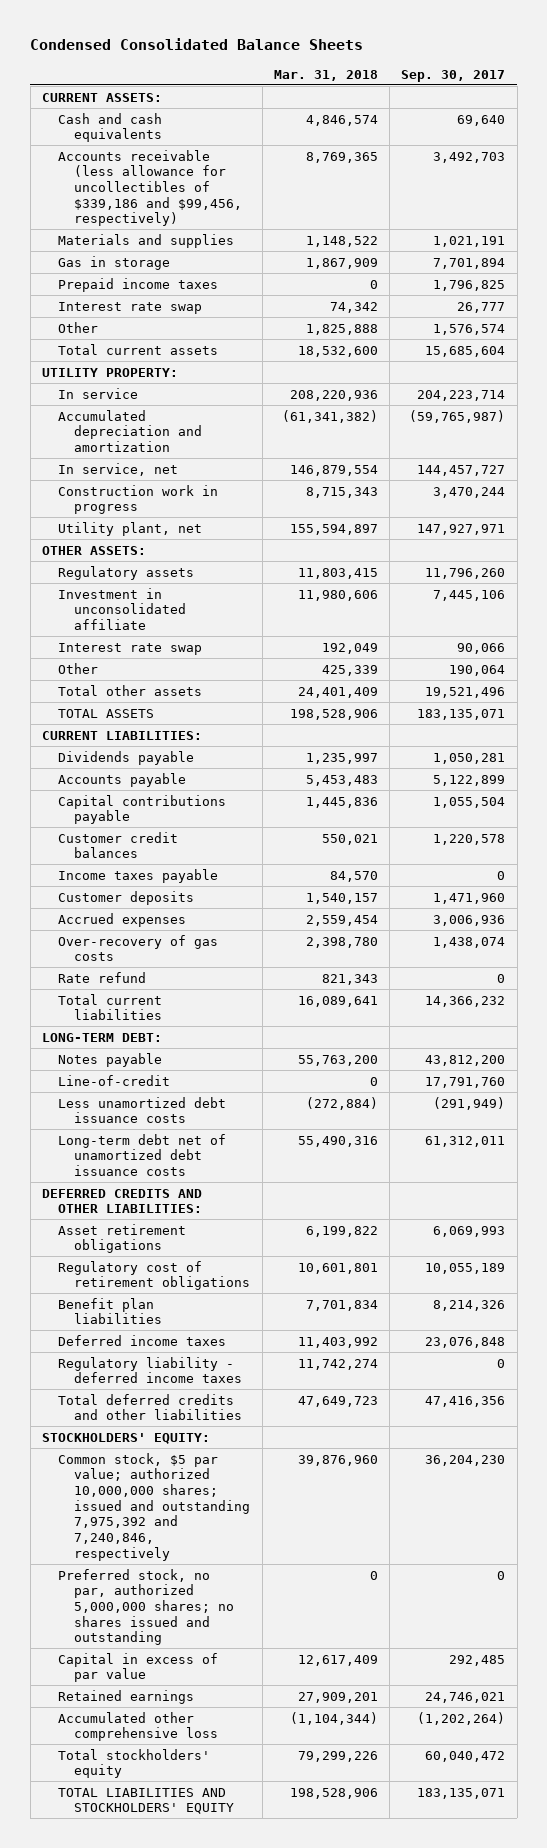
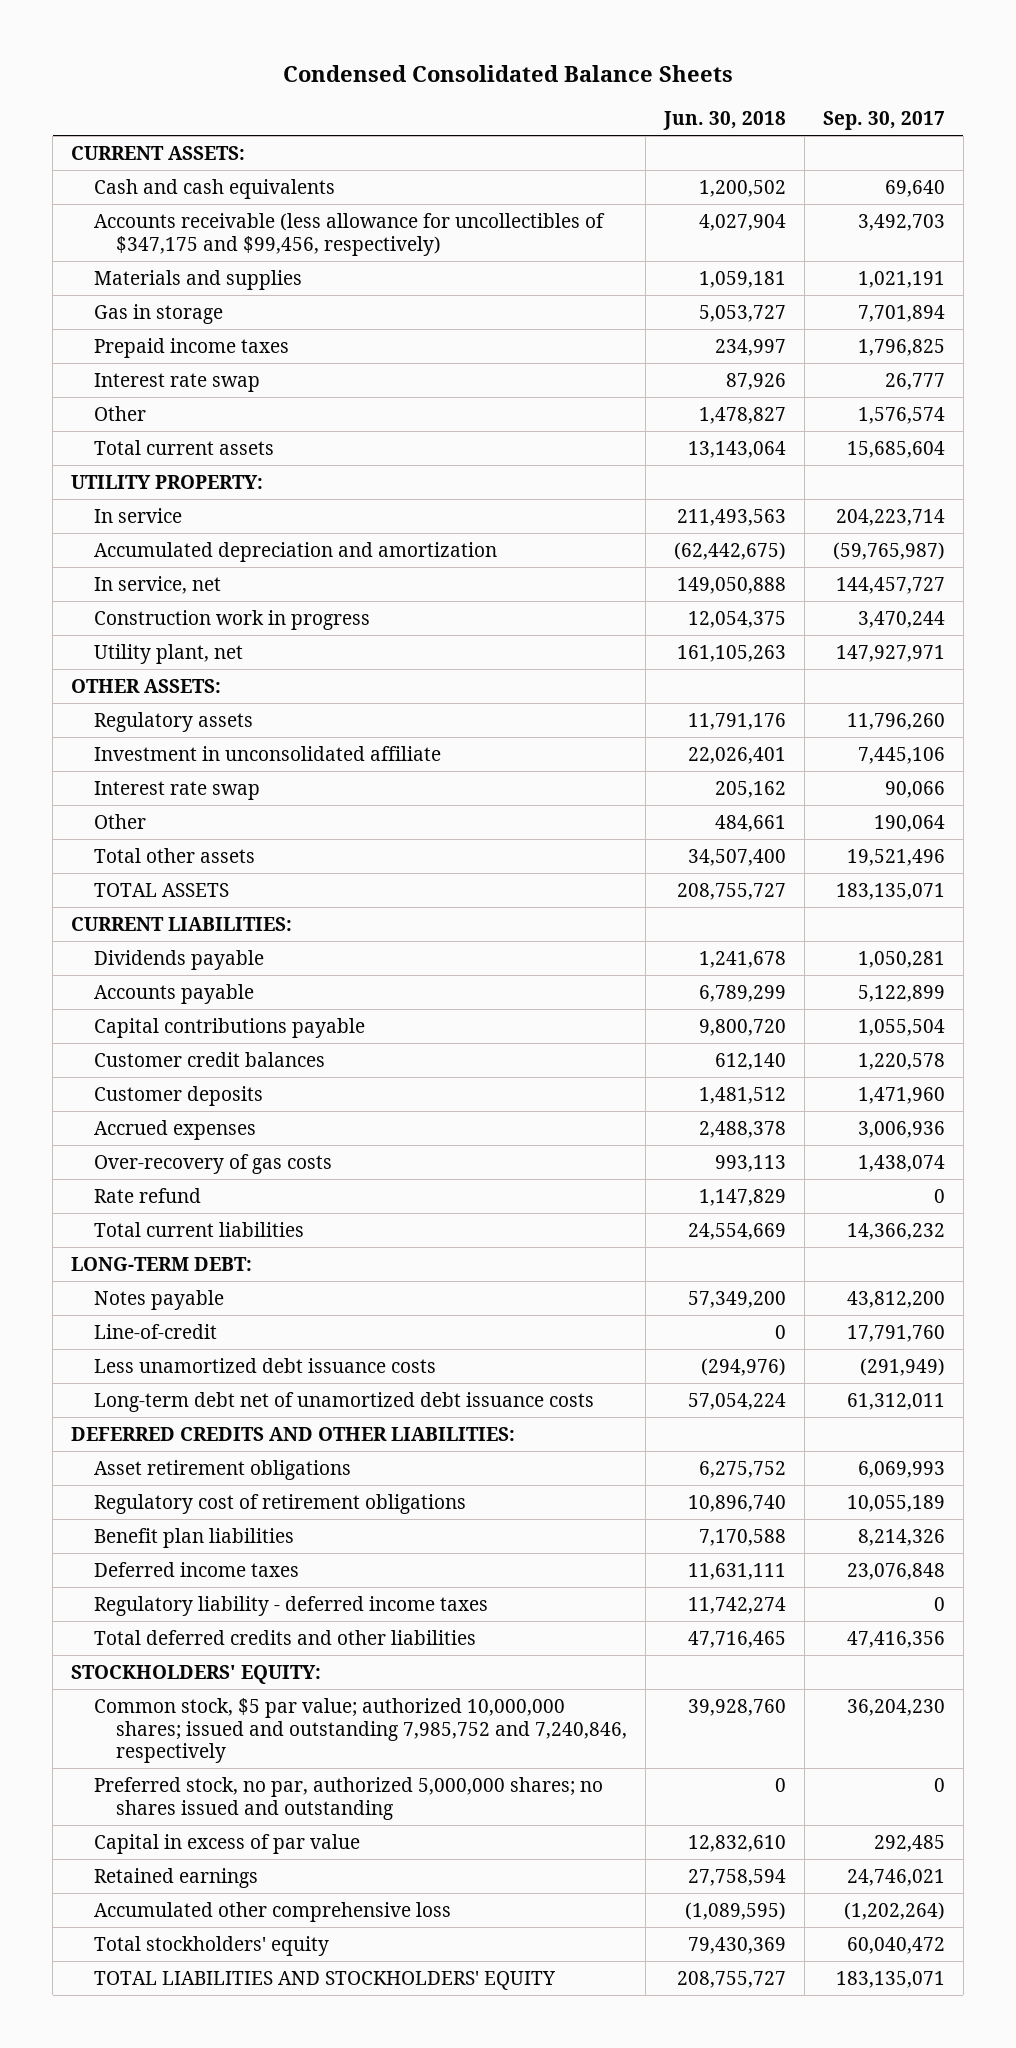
[273,69,378,81] Mar. 31, 2018 -> none
none -> [663,111,787,131] Jun. 30, 2018
[58,149,243,227] Accounts receivable (less allowance for uncollectibles of $339,186 and $99,456, respectively) -> [93,212,605,256] Accounts receivable (less allowance for uncollectibles of $347,175 and $99,456, respectively)
[58,868,219,883] Income taxes payable -> none
[58,1452,251,1561] Common stock, $5 par value; authorized 10,000,000 shares; issued and outstanding 7,975,392 and 7,240,846, respectively -> [93,1697,628,1764] Common stock, $5 par value; authorized 10,000,000 shares; issued and outstanding 7,985,752 and 7,240,846, respectively

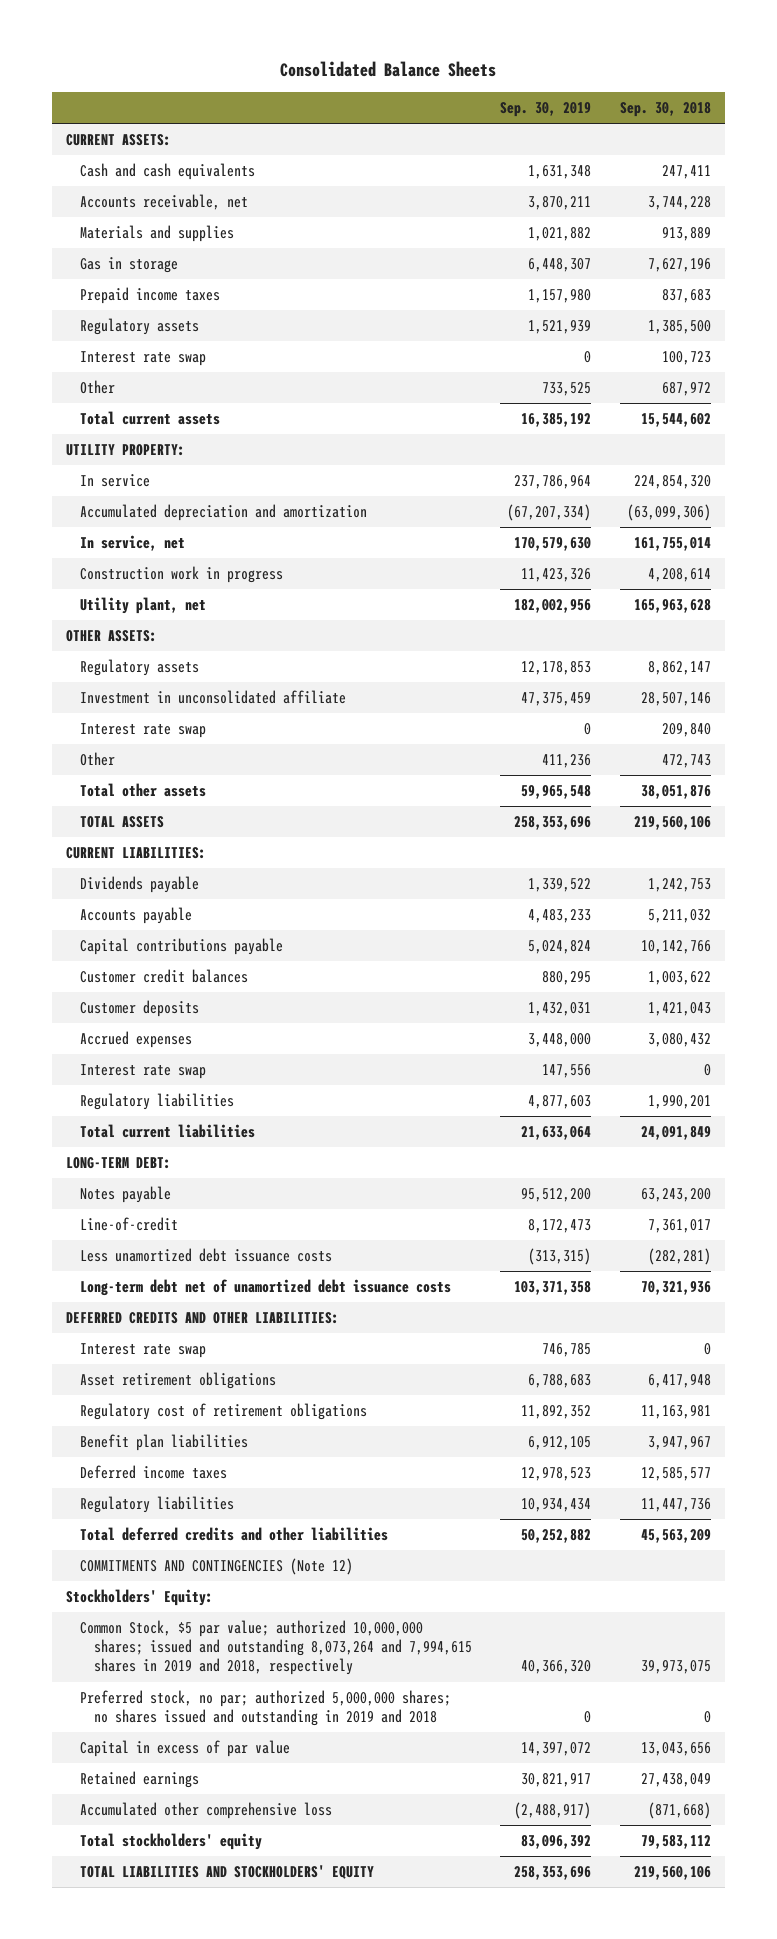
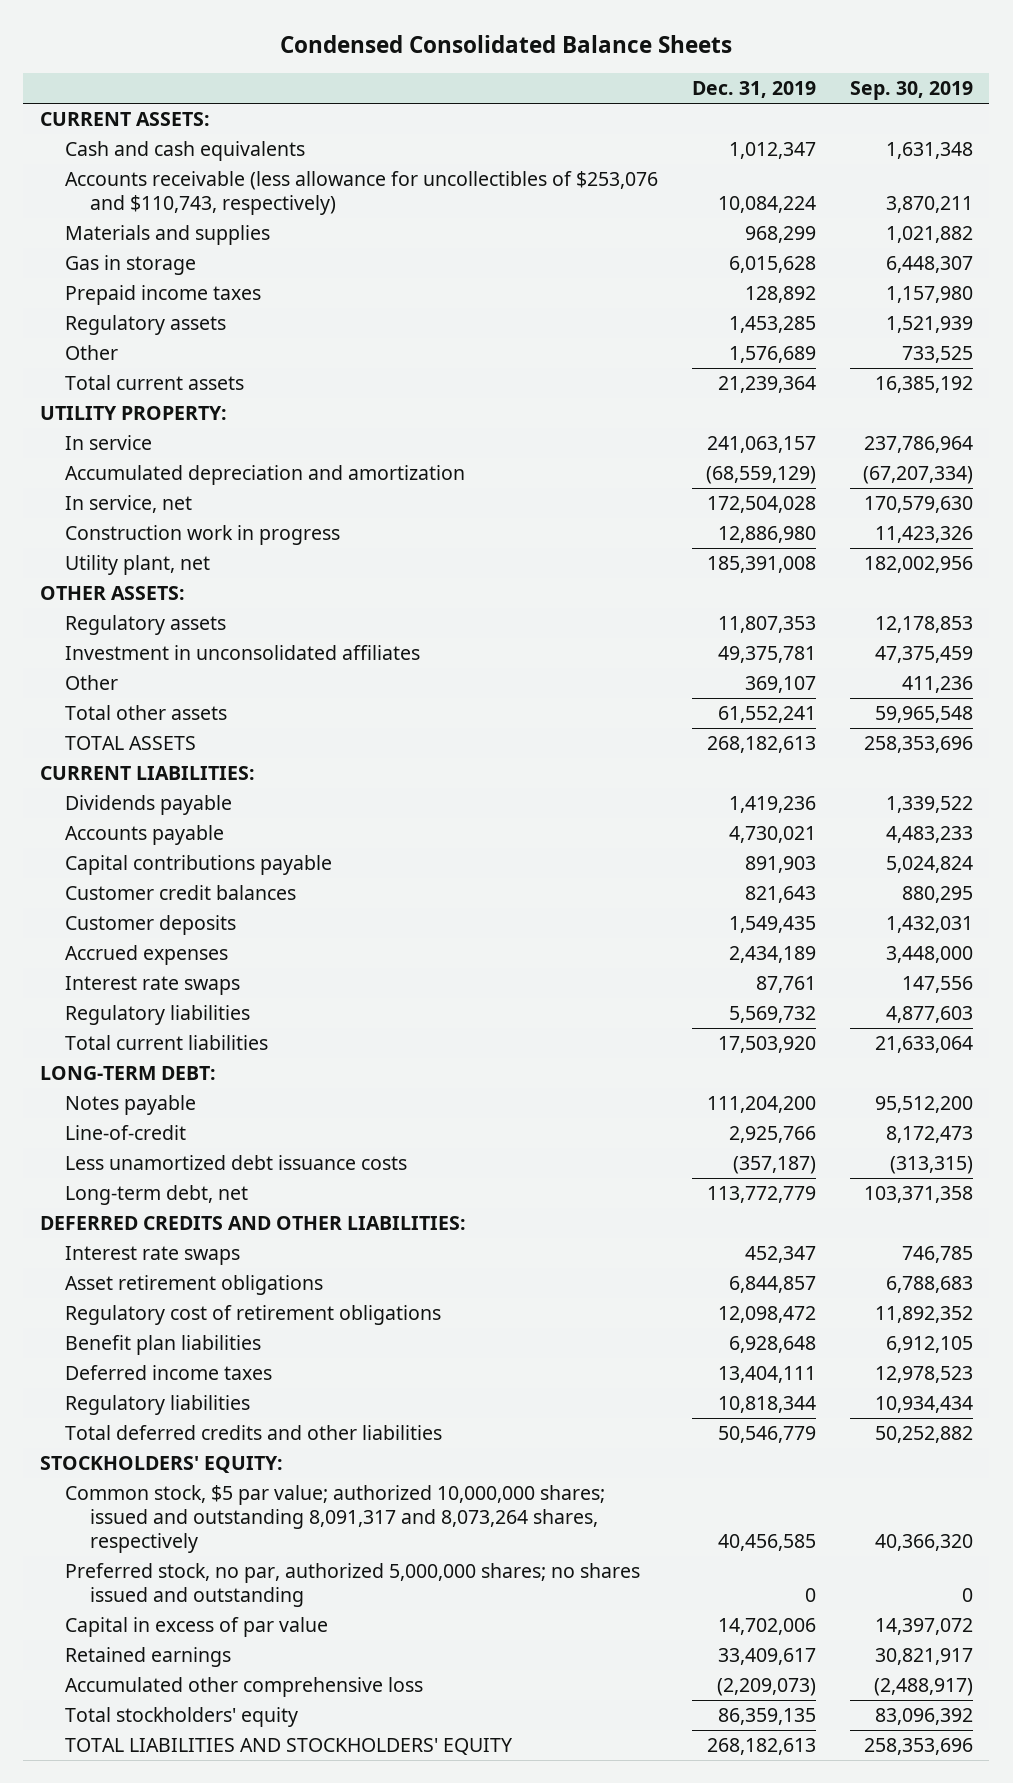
[280,61,497,78] Consolidated Balance Sheets -> [280,35,733,54] Condensed Consolidated Balance Sheets
[619,101,711,117] Sep. 30, 2018 -> none
none -> [691,80,816,98] Dec. 31, 2019
[79,194,248,211] Accounts receivable, net -> [65,171,659,216] Accounts receivable (less allowance for uncollectibles of $253,076 and $110,743, respectively)
[79,351,206,367] Interest rate swap -> none
[79,723,206,739] Interest rate swap -> none
[79,690,346,705] Investment in unconsolidated affiliate -> [65,645,421,661] Investment in unconsolidated affiliates
[79,1064,206,1080] Interest rate swap -> [65,976,241,996] Interest rate swaps
[79,1279,451,1297] Long-term debt net of unamortized debt issuance costs -> [65,1185,249,1206] Long-term debt, net
[79,1343,206,1359] Interest rate swap -> [65,1246,241,1266] Interest rate swaps
[79,1558,353,1576] COMMITMENTS AND CONTINGENCIES (Note 12) -> none
[66,1589,214,1607] Stockholders' Equity: -> [40,1456,284,1474] STOCKHOLDERS' EQUITY:
[79,1620,472,1676] Common Stock, $5 par value; authorized 10,000,000 shares; issued and outstanding 8,073,264 and 7,994,615 shares in 2019 and 2018, respectively -> [65,1485,606,1554] Common stock, $5 par value; authorized 10,000,000 shares; issued and outstanding 8,091,317 and 8,073,264 shares, respectively
[79,1690,451,1727] Preferred stock, no par; authorized 5,000,000 shares; no shares issued and outstanding in 2019 and 2018 -> [65,1563,641,1608] Preferred stock, no par, authorized 5,000,000 shares; no shares issued and outstanding

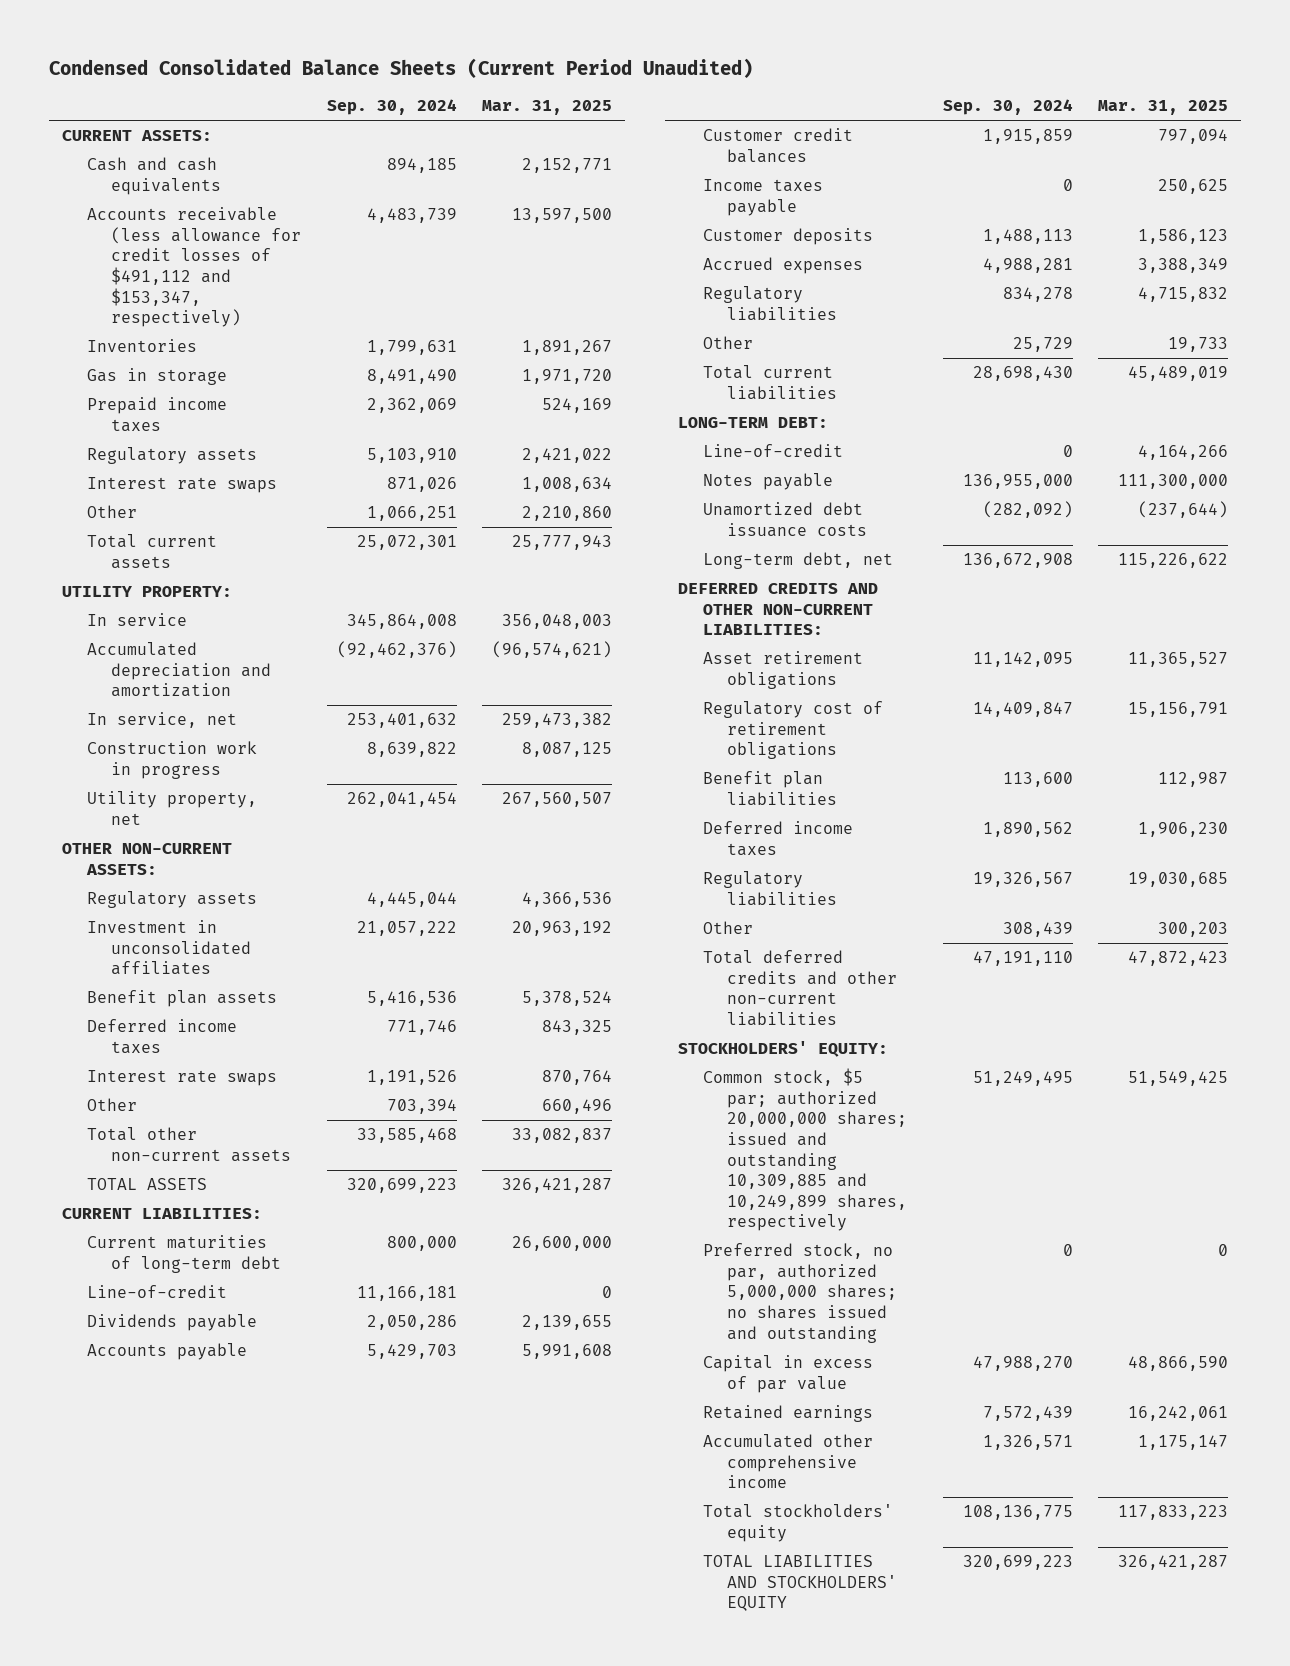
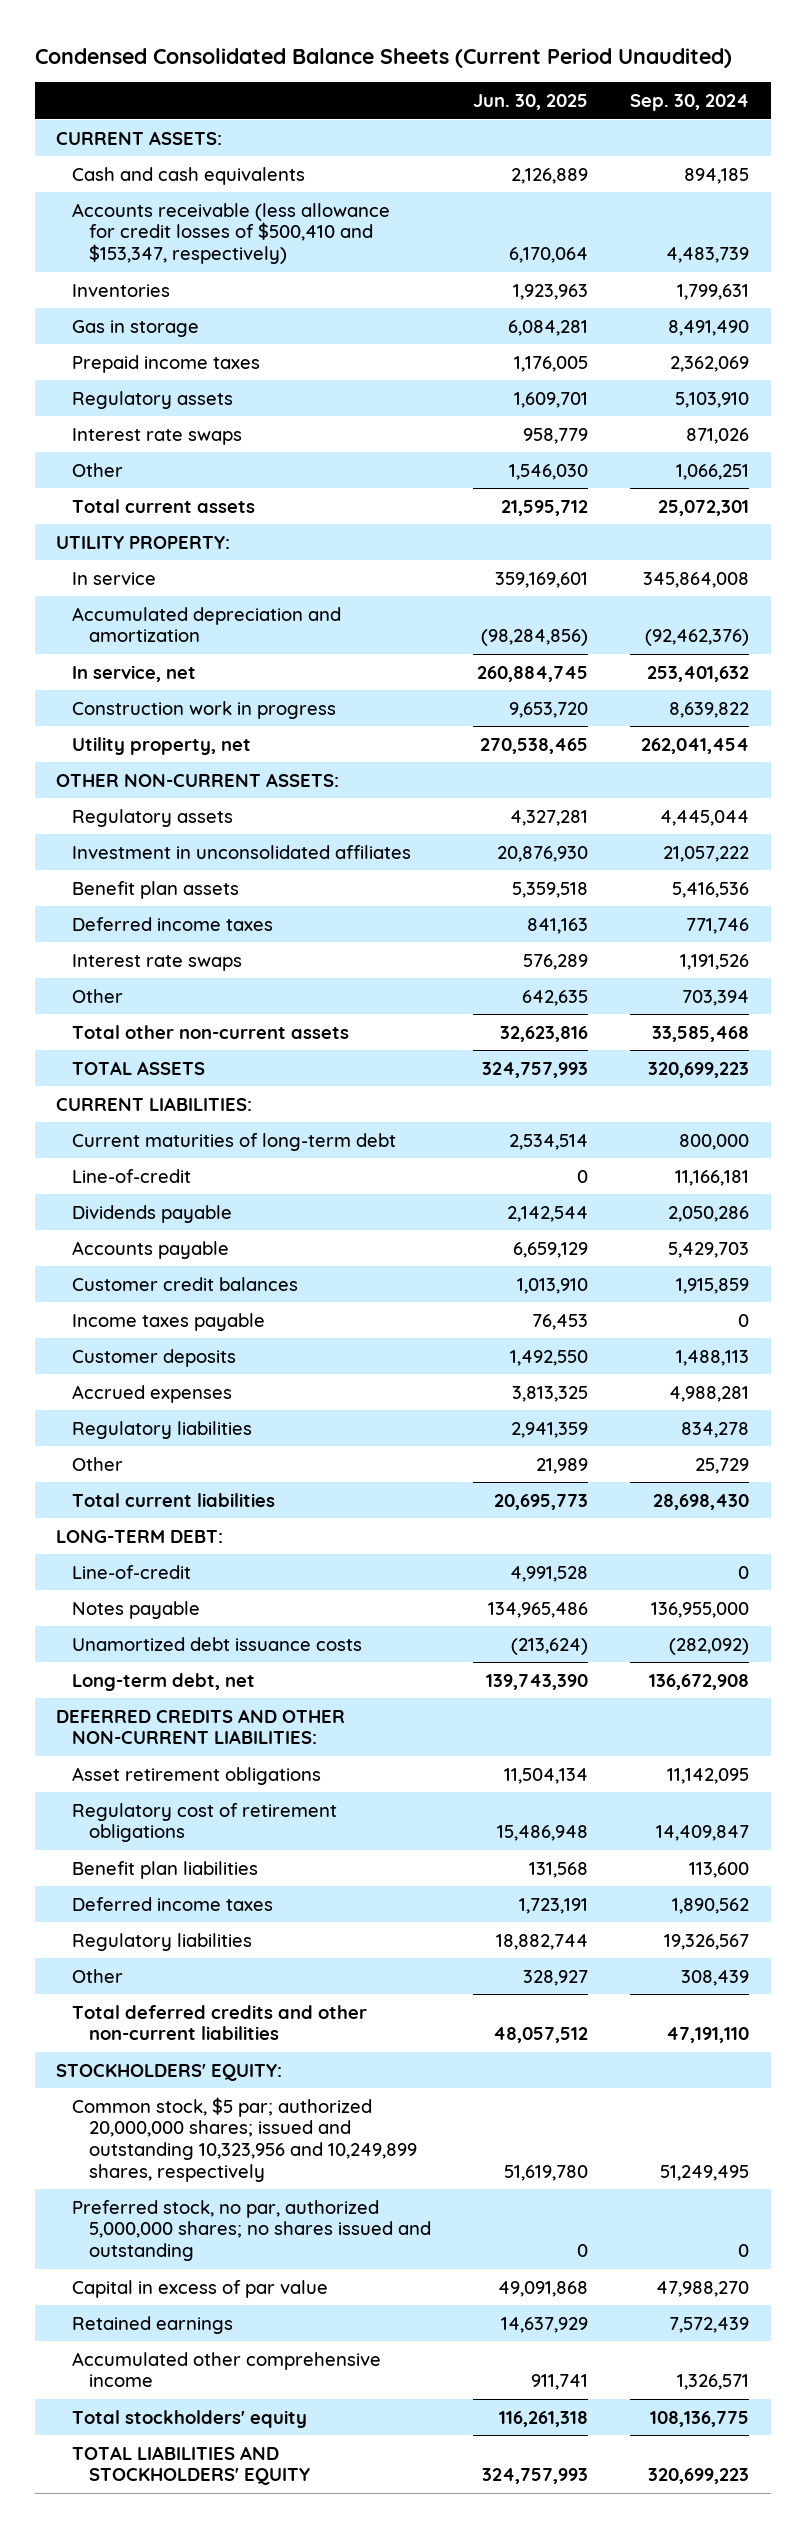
[482,100,613,116] Mar. 31, 2025 -> none
none -> [473,94,589,111] Jun. 30, 2025
[86,207,302,328] Accounts receivable (less allowance for credit losses of $491,112 and $153,347, respectively) -> [72,202,391,265] Accounts receivable (less allowance for credit losses of $500,410 and $153,347, respectively)
[702,1068,908,1232] Common stock, $5 par; authorized 20,000,000 shares; issued and outstanding 10,309,885 and 10,249,899 shares, respectively -> [72,2096,417,2182] Common stock, $5 par; authorized 20,000,000 shares; issued and outstanding 10,323,956 and 10,249,899 shares, respectively

